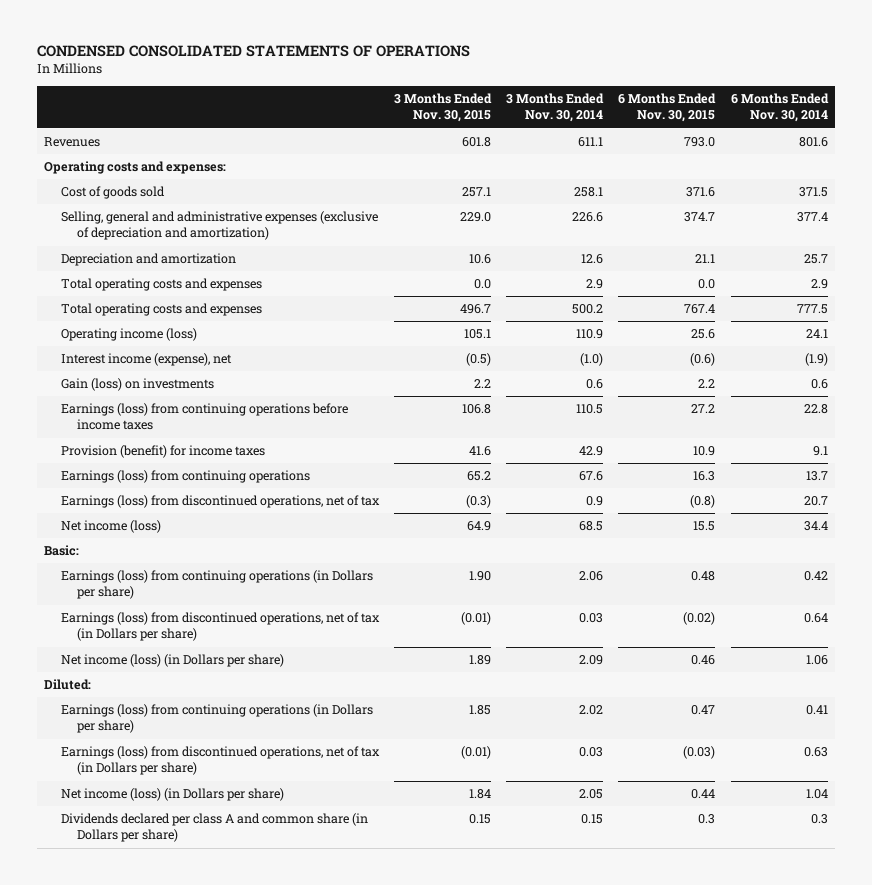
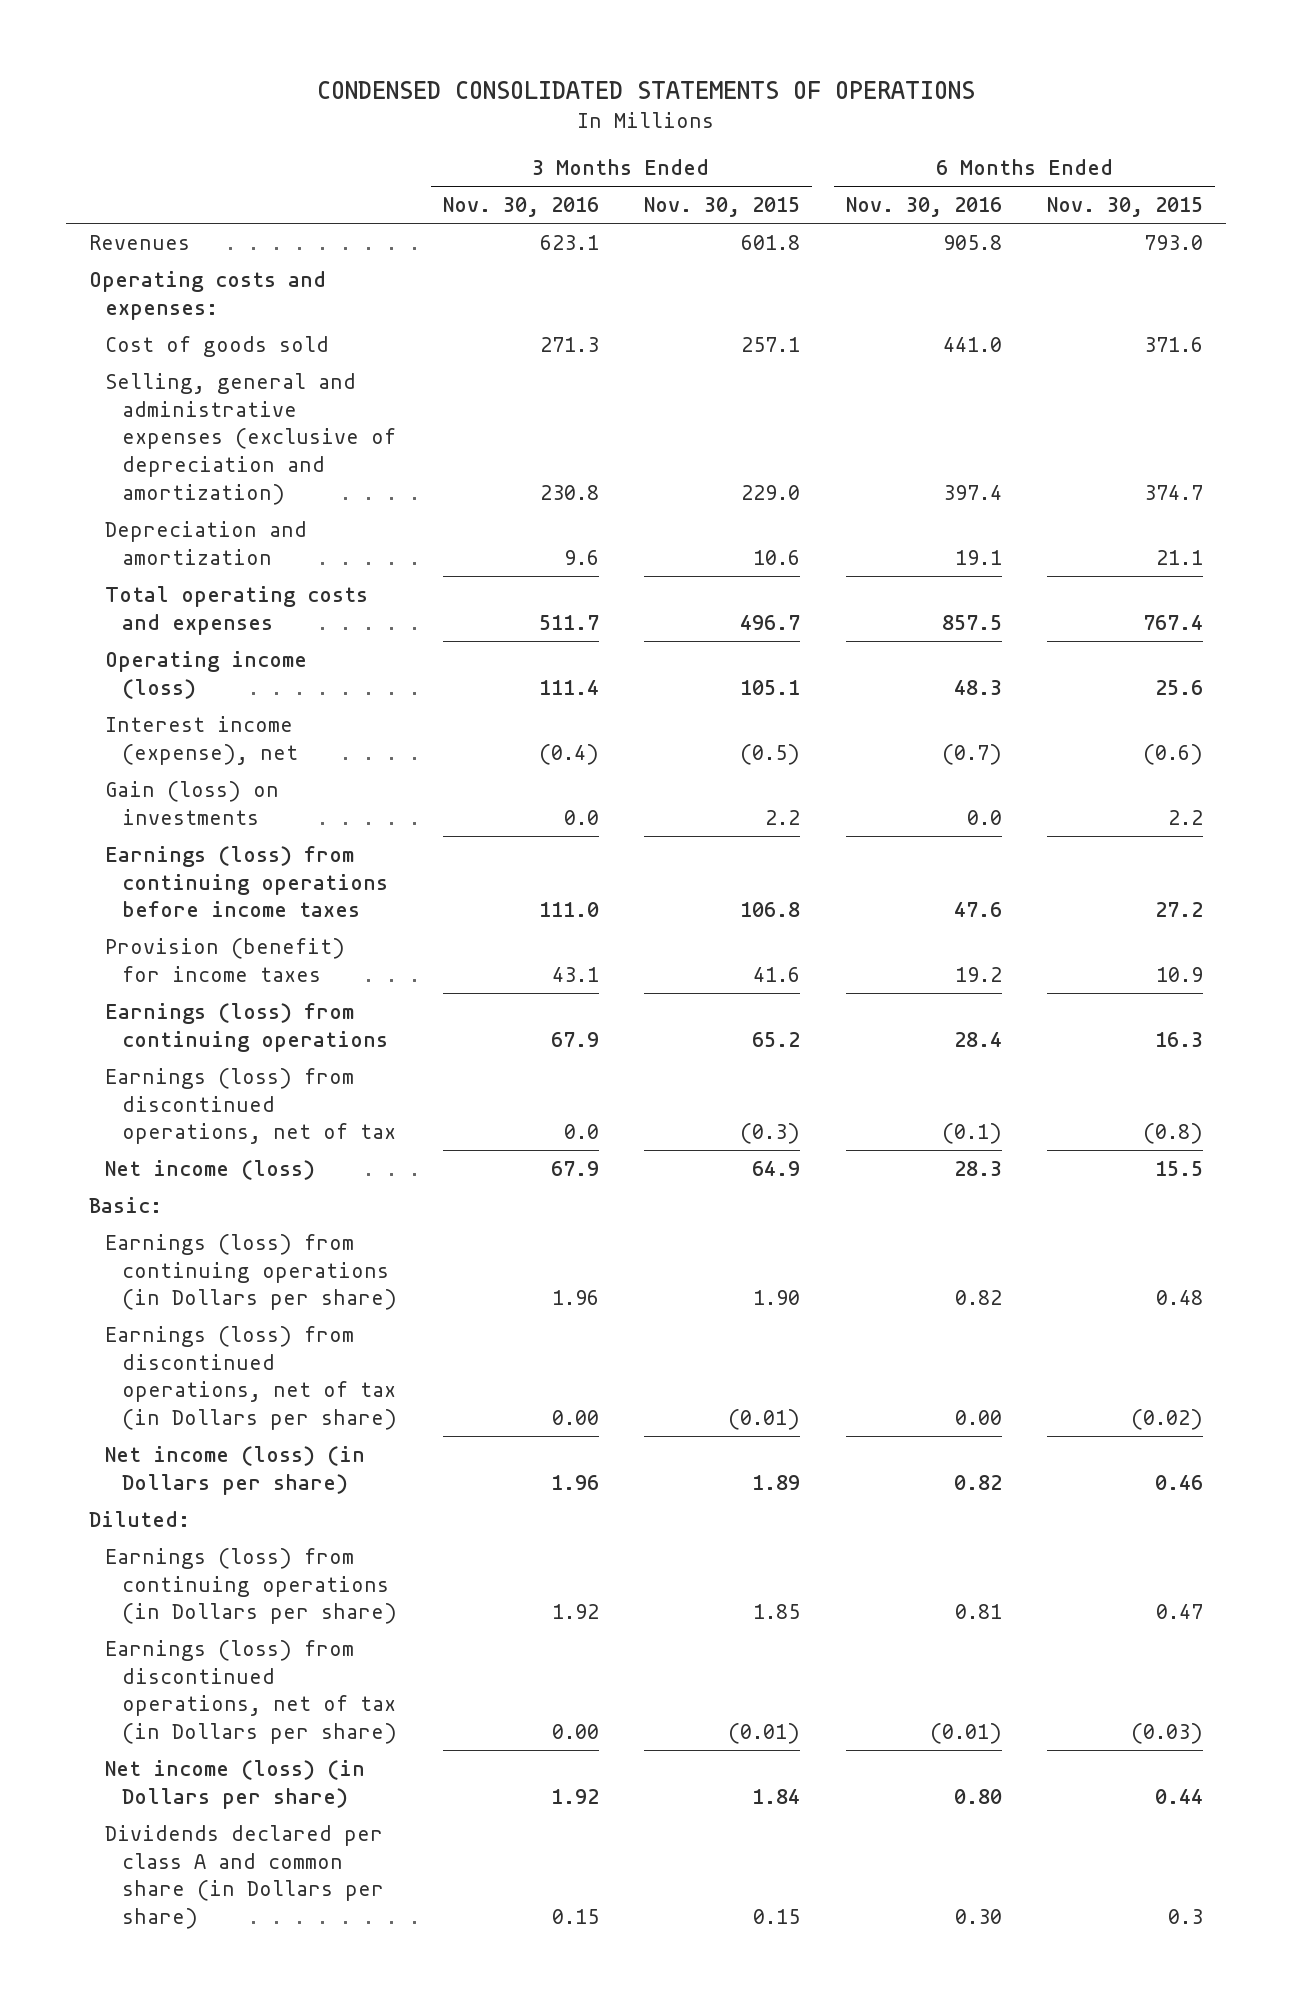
[506,93,605,123] 3 Months Ended Nov. 30, 2014 -> none
[730,93,829,123] 6 Months Ended Nov. 30, 2014 -> none
none -> [442,197,599,218] Nov. 30, 2016
none -> [845,197,1002,218] Nov. 30, 2016
[60,278,262,292] Total operating costs and expenses -> none

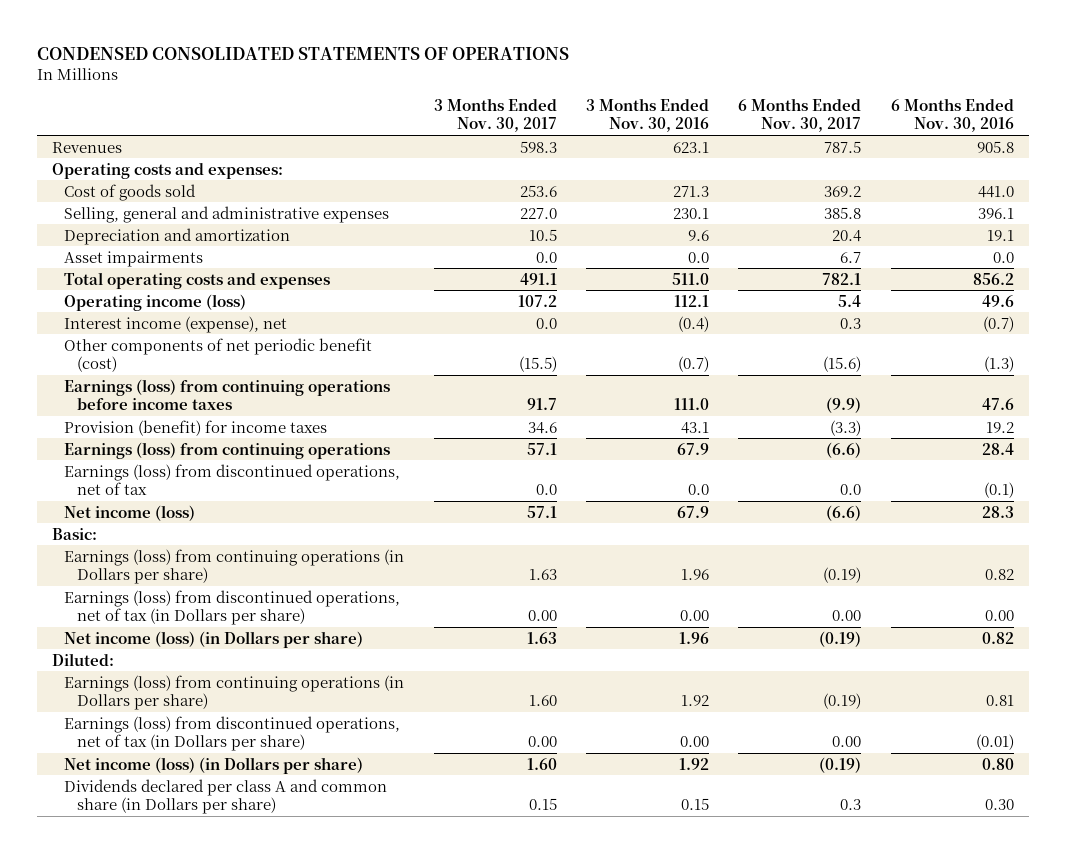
[644,197,801,218] Nov. 30, 2015 -> none
[1047,197,1204,218] Nov. 30, 2015 -> none
none -> [433,98,557,133] 3 Months Ended Nov. 30, 2017
none -> [738,98,862,133] 6 Months Ended Nov. 30, 2017
[105,372,397,505] Selling, general and administrative expenses (exclusive of depreciation and amortization) -> [64,205,390,223] Selling, general and administrative expenses
[539,484,599,500] 230.8 -> [673,207,710,219] 230.1
[942,484,1002,500] 397.4 -> [977,207,1014,219] 396.1
none -> [64,250,204,267] Asset impairments
[538,614,599,630] 511.7 -> [672,272,710,285] 511.0
[941,614,1002,630] 857.5 -> [972,272,1014,285] 856.2
[538,679,599,695] 111.4 -> [674,294,710,307] 112.1
[953,679,1002,695] 48.3 -> [981,294,1014,307] 49.6
[105,780,280,825] Gain (loss) on investments -> none
none -> [64,337,373,372] Other components of net periodic benefit (cost)

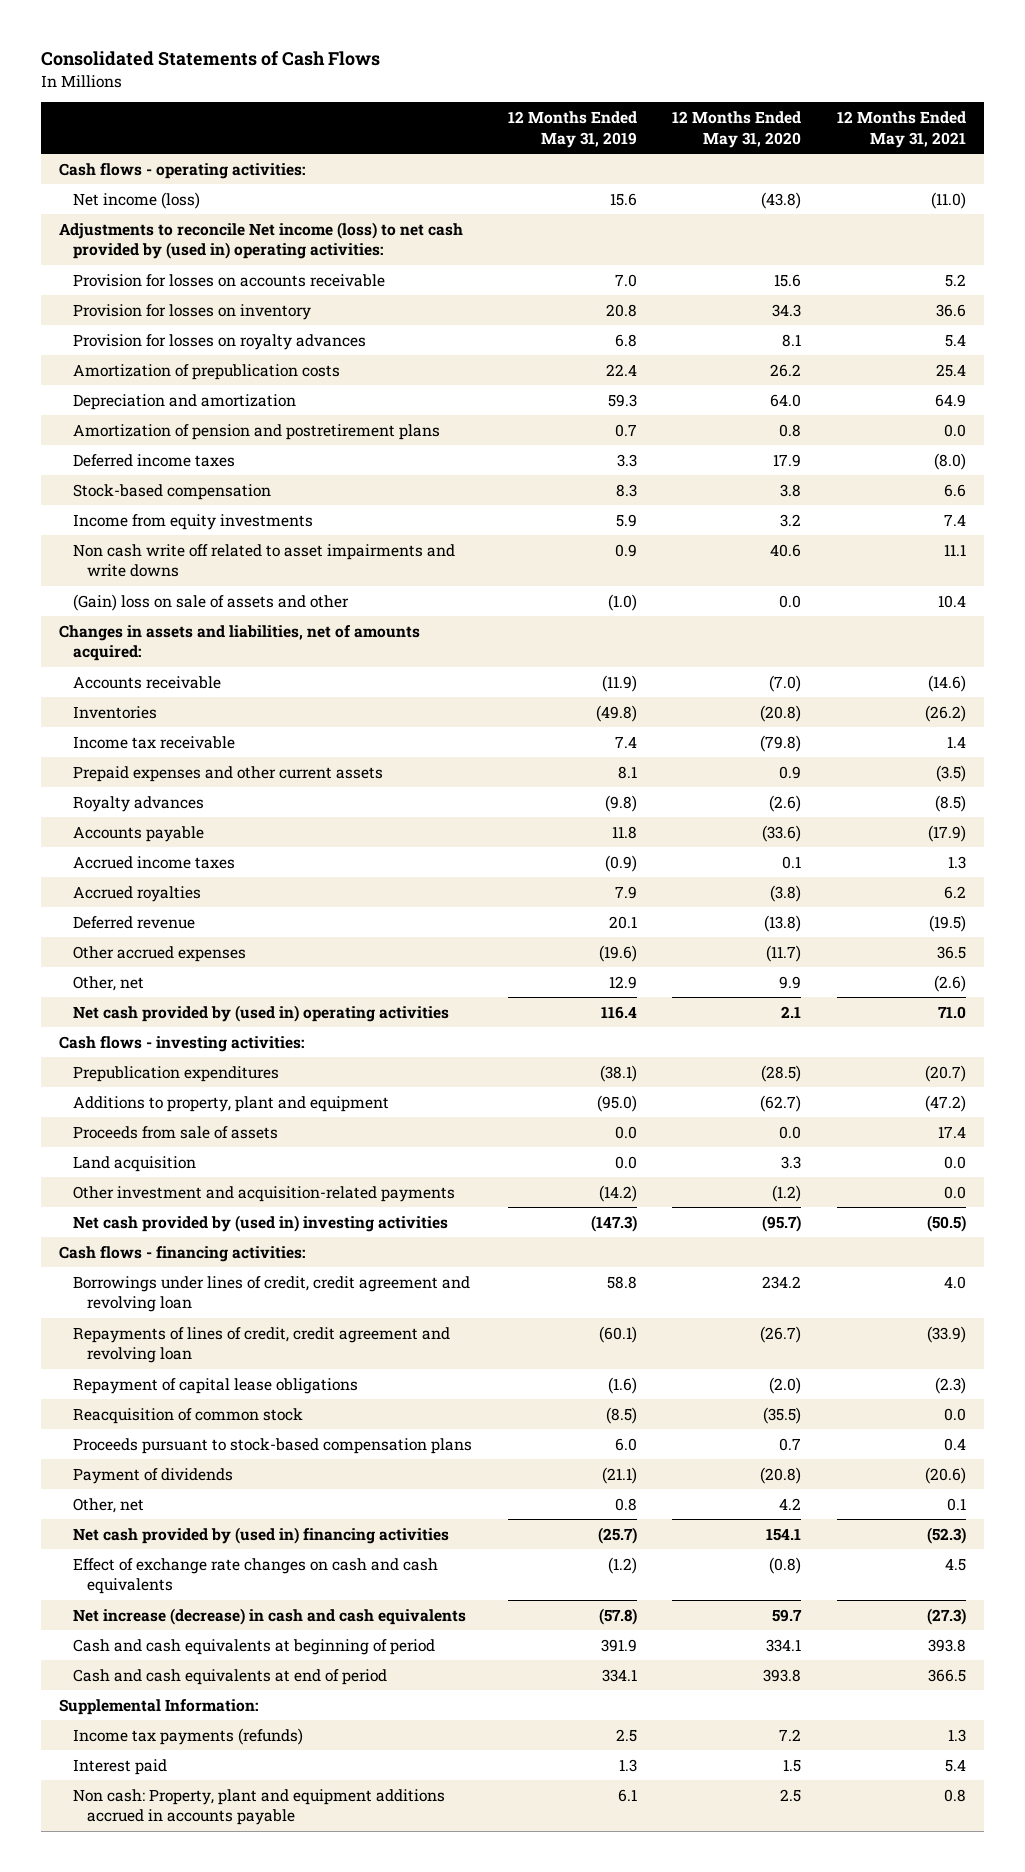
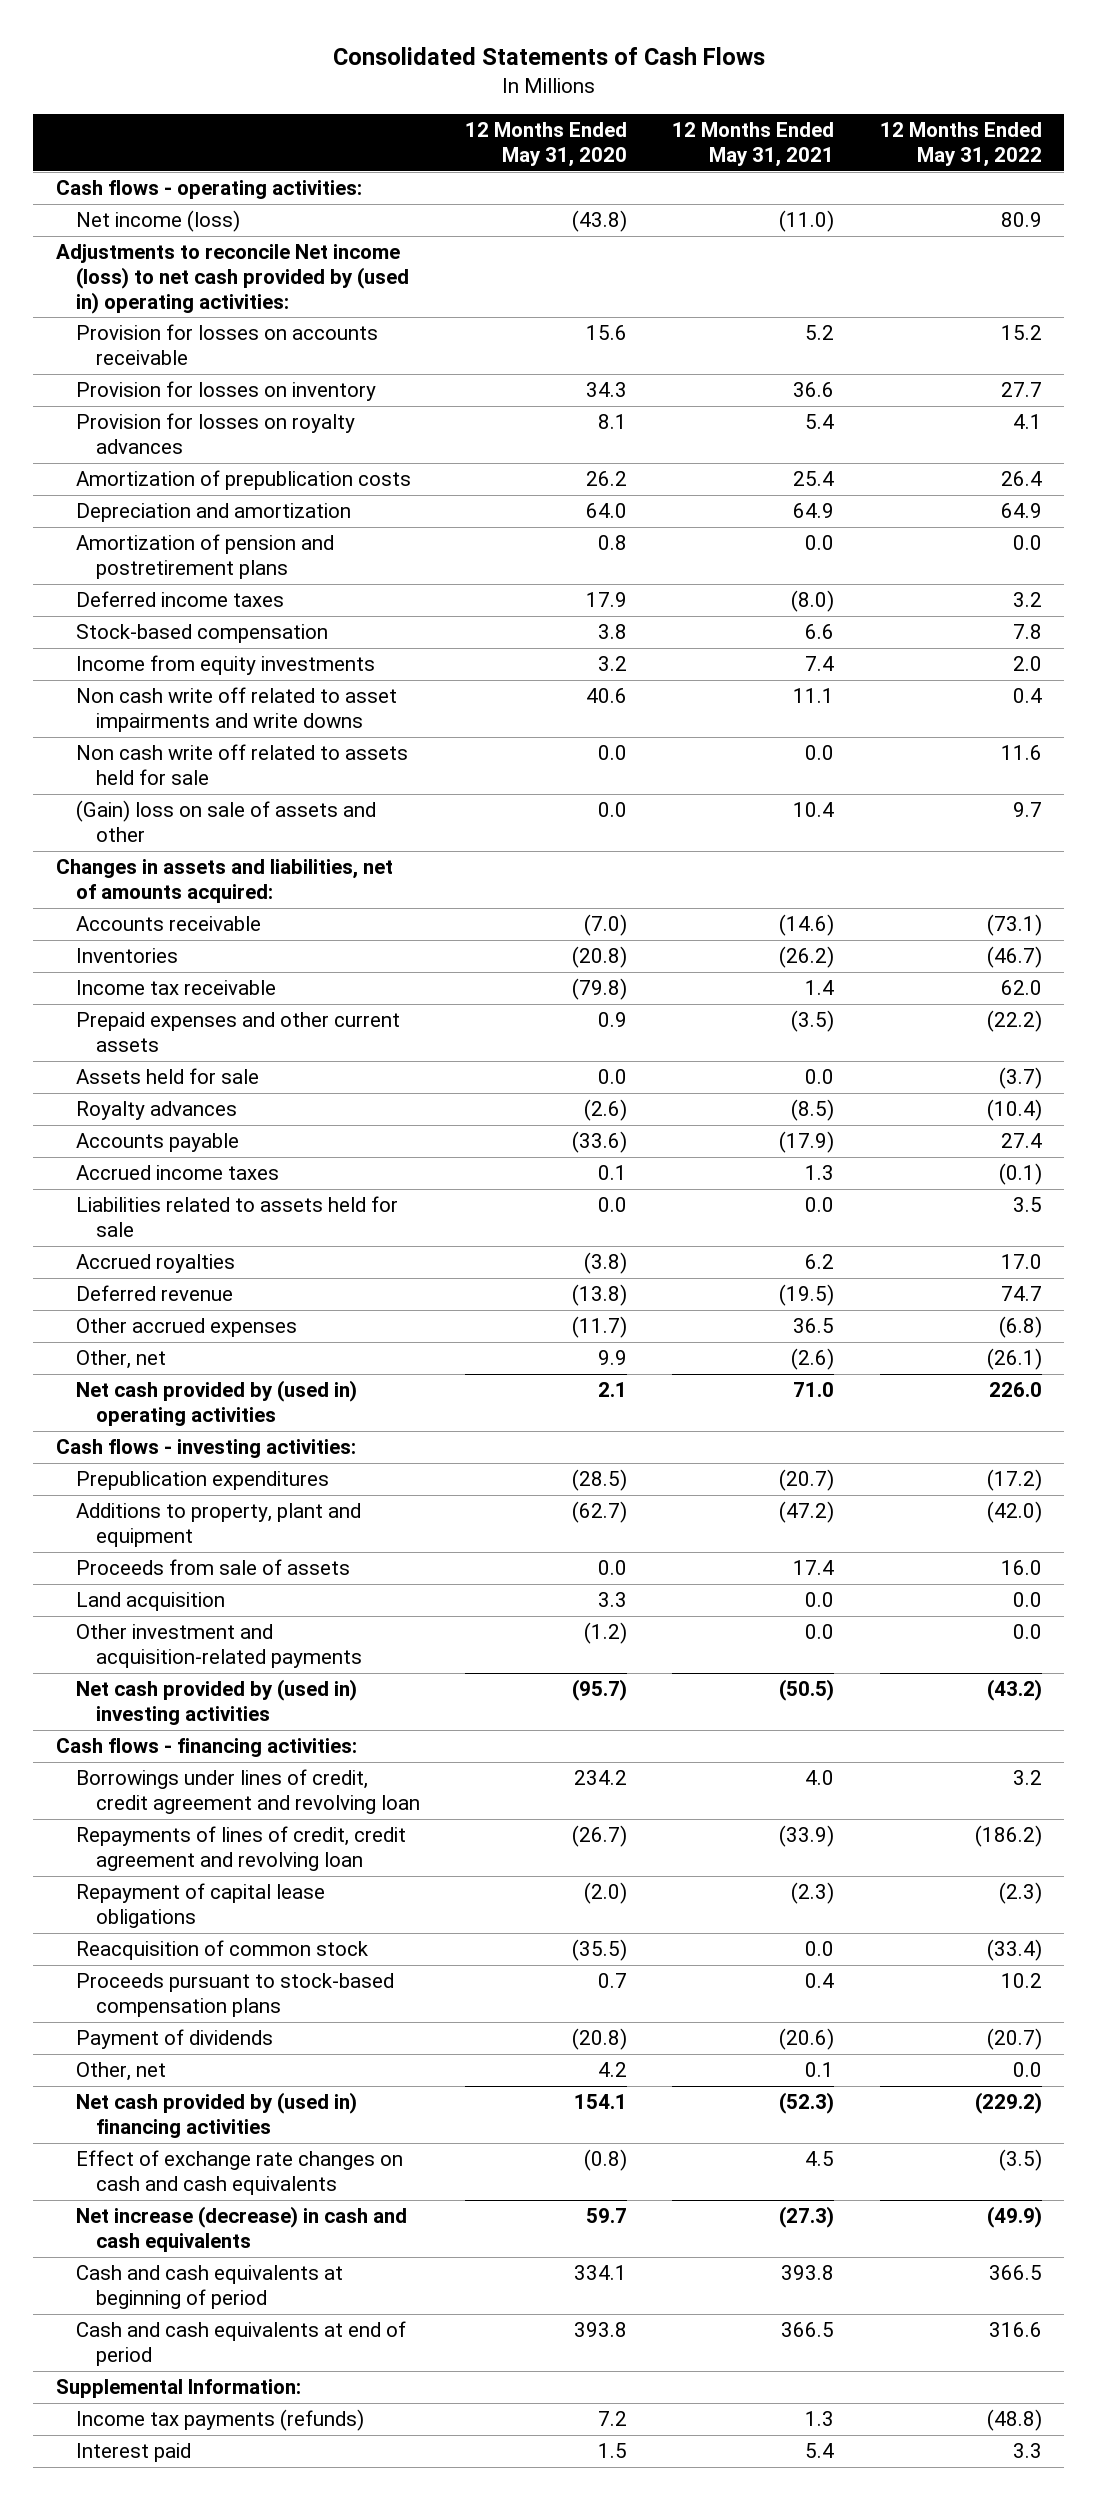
[507,111,637,148] 12 Months Ended May 31, 2019 -> none
none -> [879,122,1042,167] 12 Months Ended May 31, 2022
none -> [76,744,409,786] Non cash write off related to assets held for sale
none -> [76,1068,260,1085] Assets held for sale
none -> [76,1196,399,1238] Liabilities related to assets held for sale
[72,1788,445,1826] Non cash: Property, plant and equipment additions accrued in accounts payable -> none

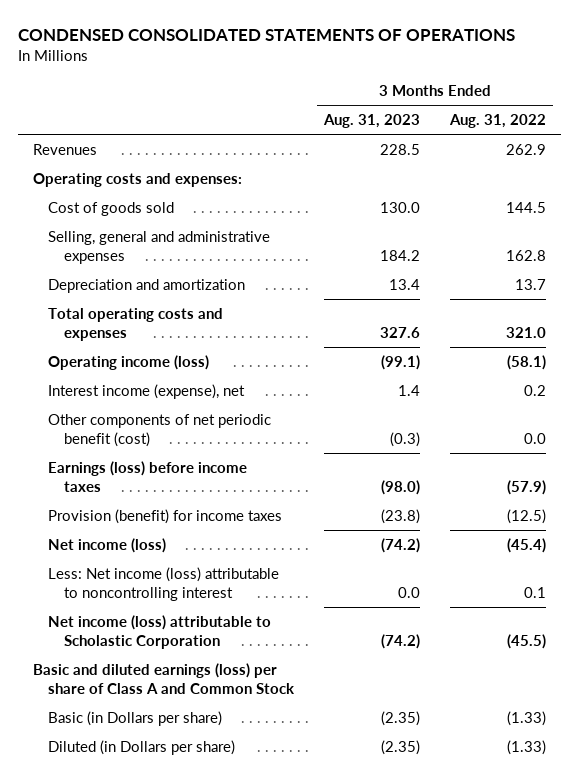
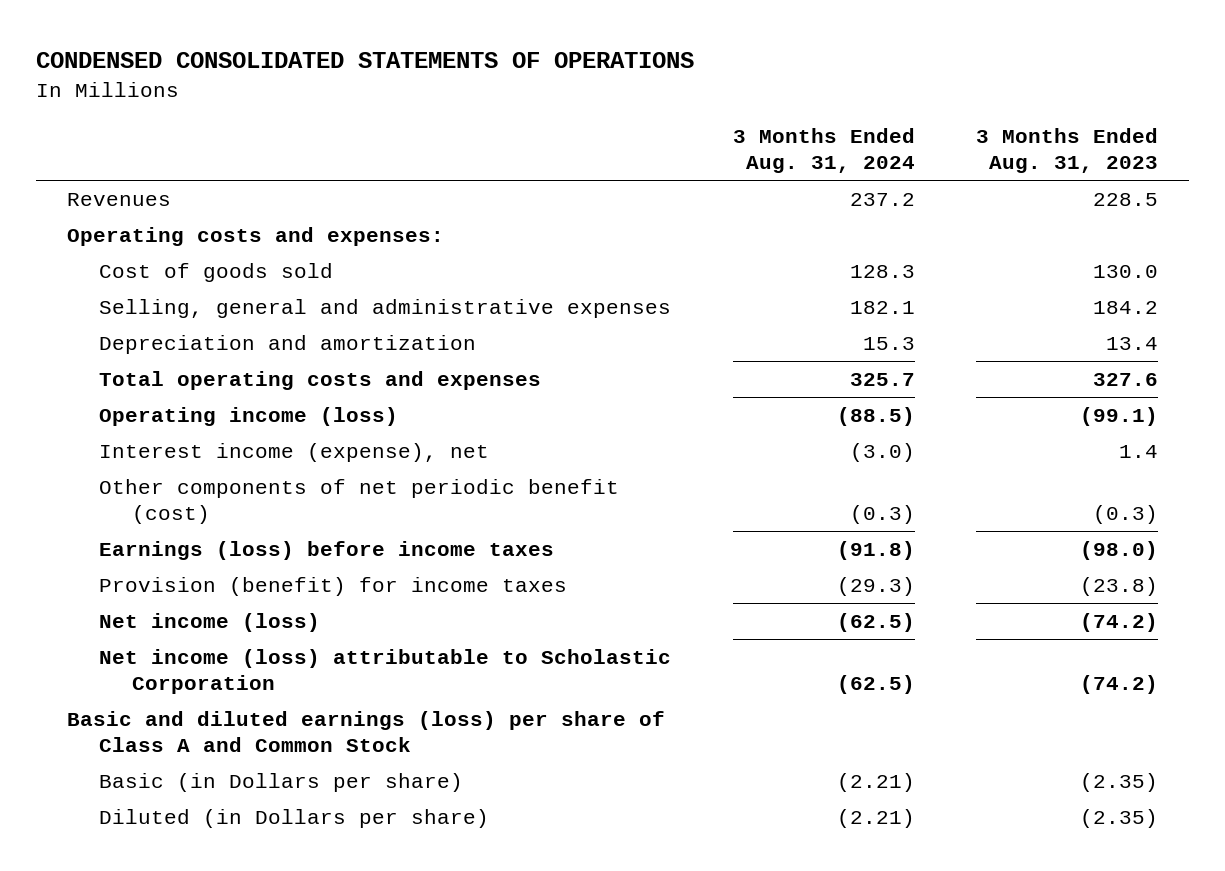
[448,113,546,128] Aug. 31, 2022 -> none
none -> [732,127,915,174] 3 Months Ended Aug. 31, 2024
[48,566,280,601] Less: Net income (loss) attributable to noncontrolling interest -> none

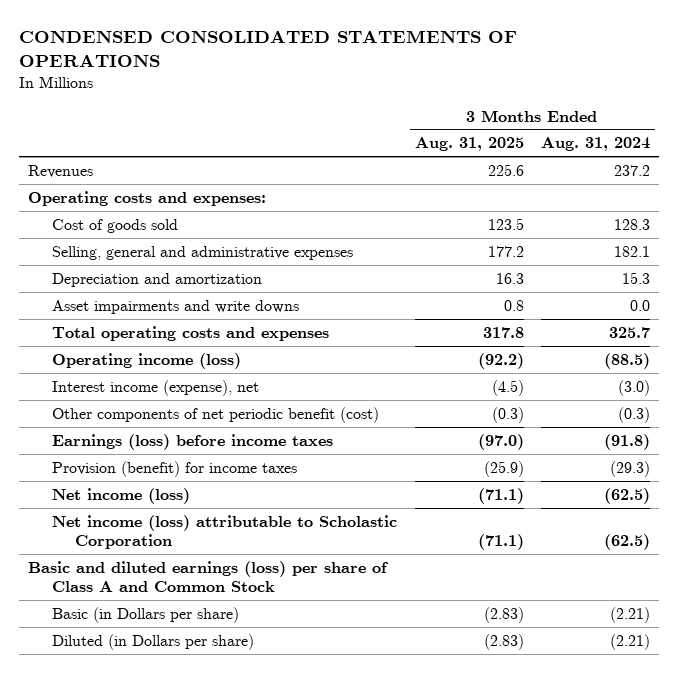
[976,127,1159,174] 3 Months Ended Aug. 31, 2023 -> none
none -> [414,137,524,152] Aug. 31, 2025
none -> [51,299,299,314] Asset impairments and write downs

